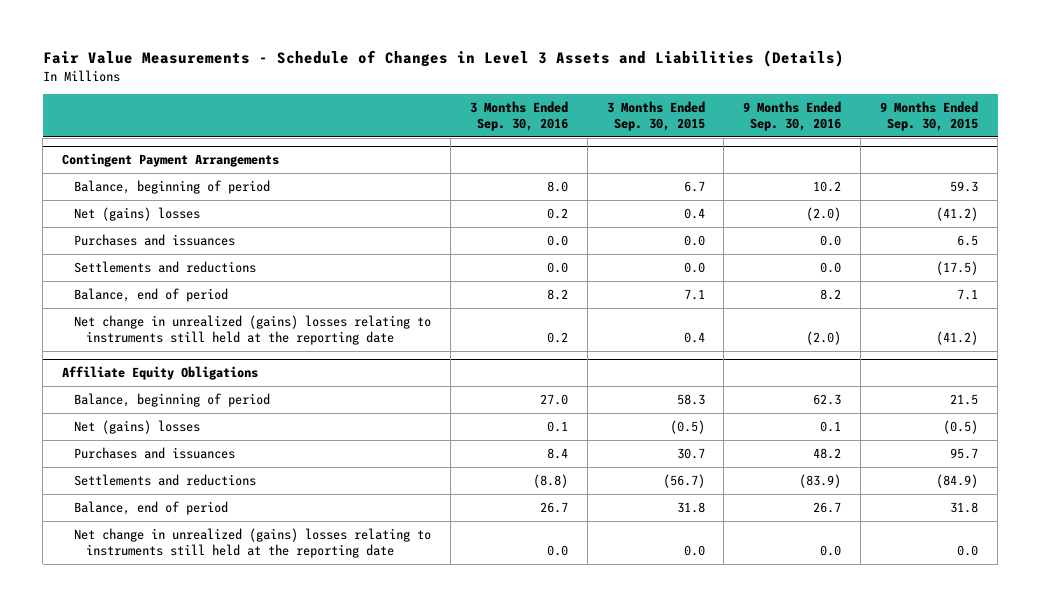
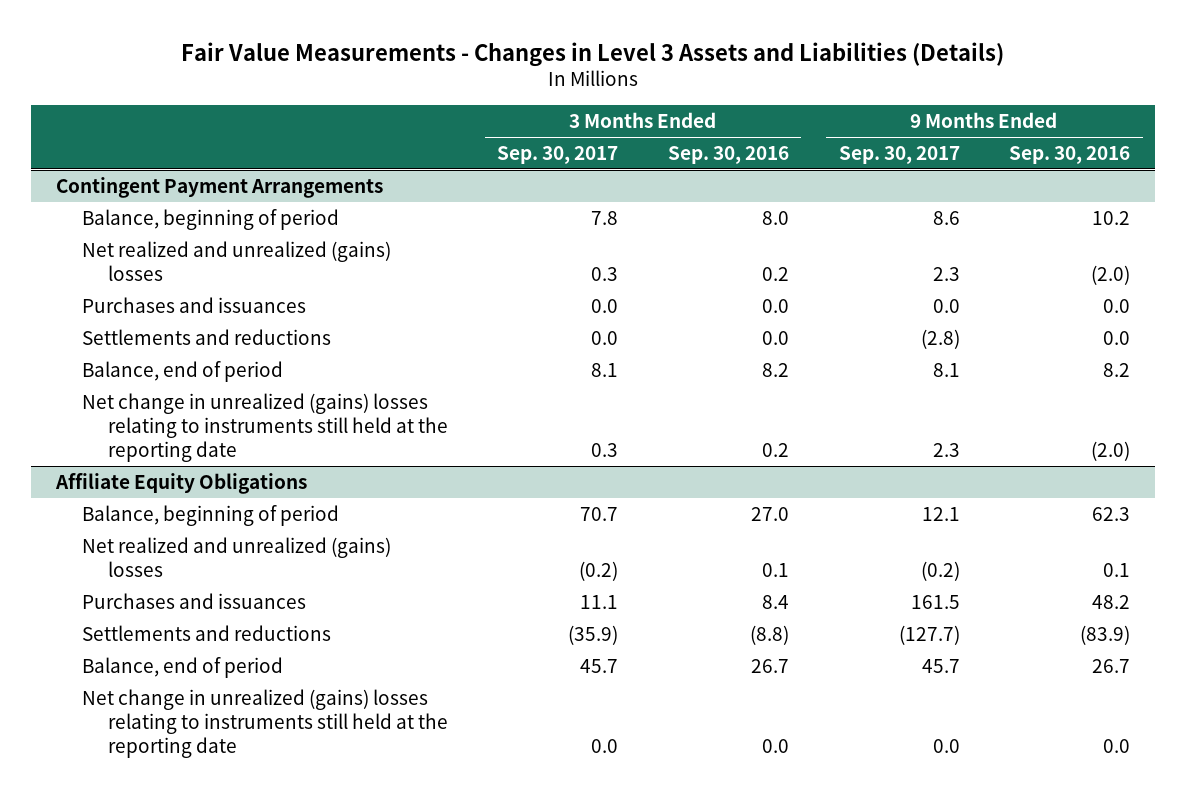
[42,50,844,68] Fair Value Measurements - Schedule of Changes in Level 3 Assets and Liabilities (Details) -> [181,41,1005,67] Fair Value Measurements - Changes in Level 3 Assets and Liabilities (Details)
[606,100,705,131] 3 Months Ended Sep. 30, 2015 -> none
[880,100,979,131] 9 Months Ended Sep. 30, 2015 -> none
none -> [497,145,619,164] Sep. 30, 2017
none -> [838,145,960,164] Sep. 30, 2017
[74,206,201,221] Net (gains) losses -> [81,240,391,281] Net realized and unrealized (gains) losses
[74,419,201,434] Net (gains) losses -> [81,536,391,577] Net realized and unrealized (gains) losses

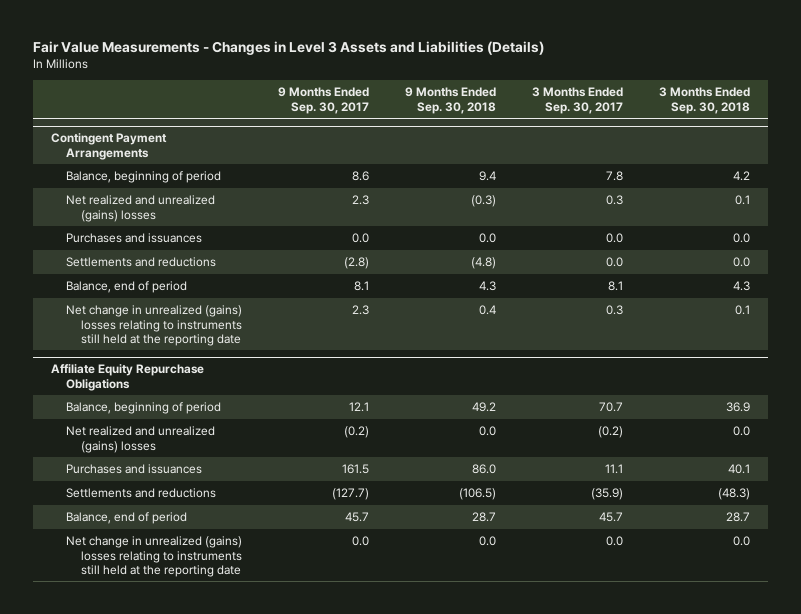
[668,145,790,164] Sep. 30, 2016 -> none
[1009,145,1131,164] Sep. 30, 2016 -> none
none -> [405,87,497,114] 9 Months Ended Sep. 30, 2018
none -> [659,87,751,114] 3 Months Ended Sep. 30, 2018
[54,472,307,494] Affiliate Equity Obligations -> [51,364,205,391] Affiliate Equity Repurchase Obligations

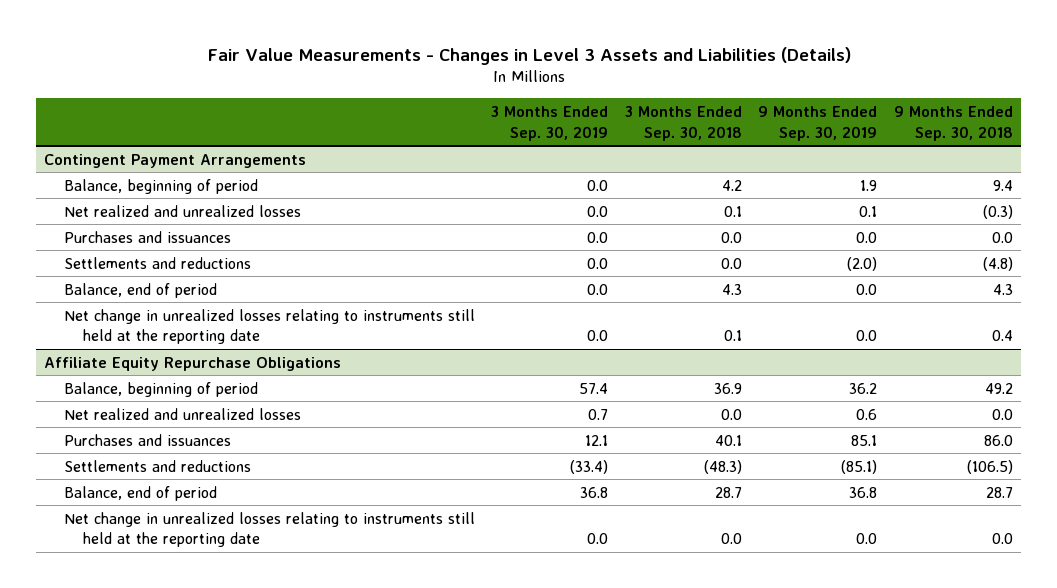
[278,87,370,114] 9 Months Ended Sep. 30, 2017 -> none
[532,87,624,114] 3 Months Ended Sep. 30, 2017 -> none
none -> [491,105,609,141] 3 Months Ended Sep. 30, 2019
none -> [758,105,878,141] 9 Months Ended Sep. 30, 2019
[66,195,216,222] Net realized and unrealized (gains) losses -> [63,204,301,217] Net realized and unrealized losses
[66,305,243,346] Net change in unrealized (gains) losses relating to instruments still held at the reporting date -> [63,308,475,345] Net change in unrealized losses relating to instruments still held at the reporting date
[66,426,216,453] Net realized and unrealized (gains) losses -> [63,407,301,420] Net realized and unrealized losses
[66,536,243,577] Net change in unrealized (gains) losses relating to instruments still held at the reporting date -> [63,511,475,548] Net change in unrealized losses relating to instruments still held at the reporting date

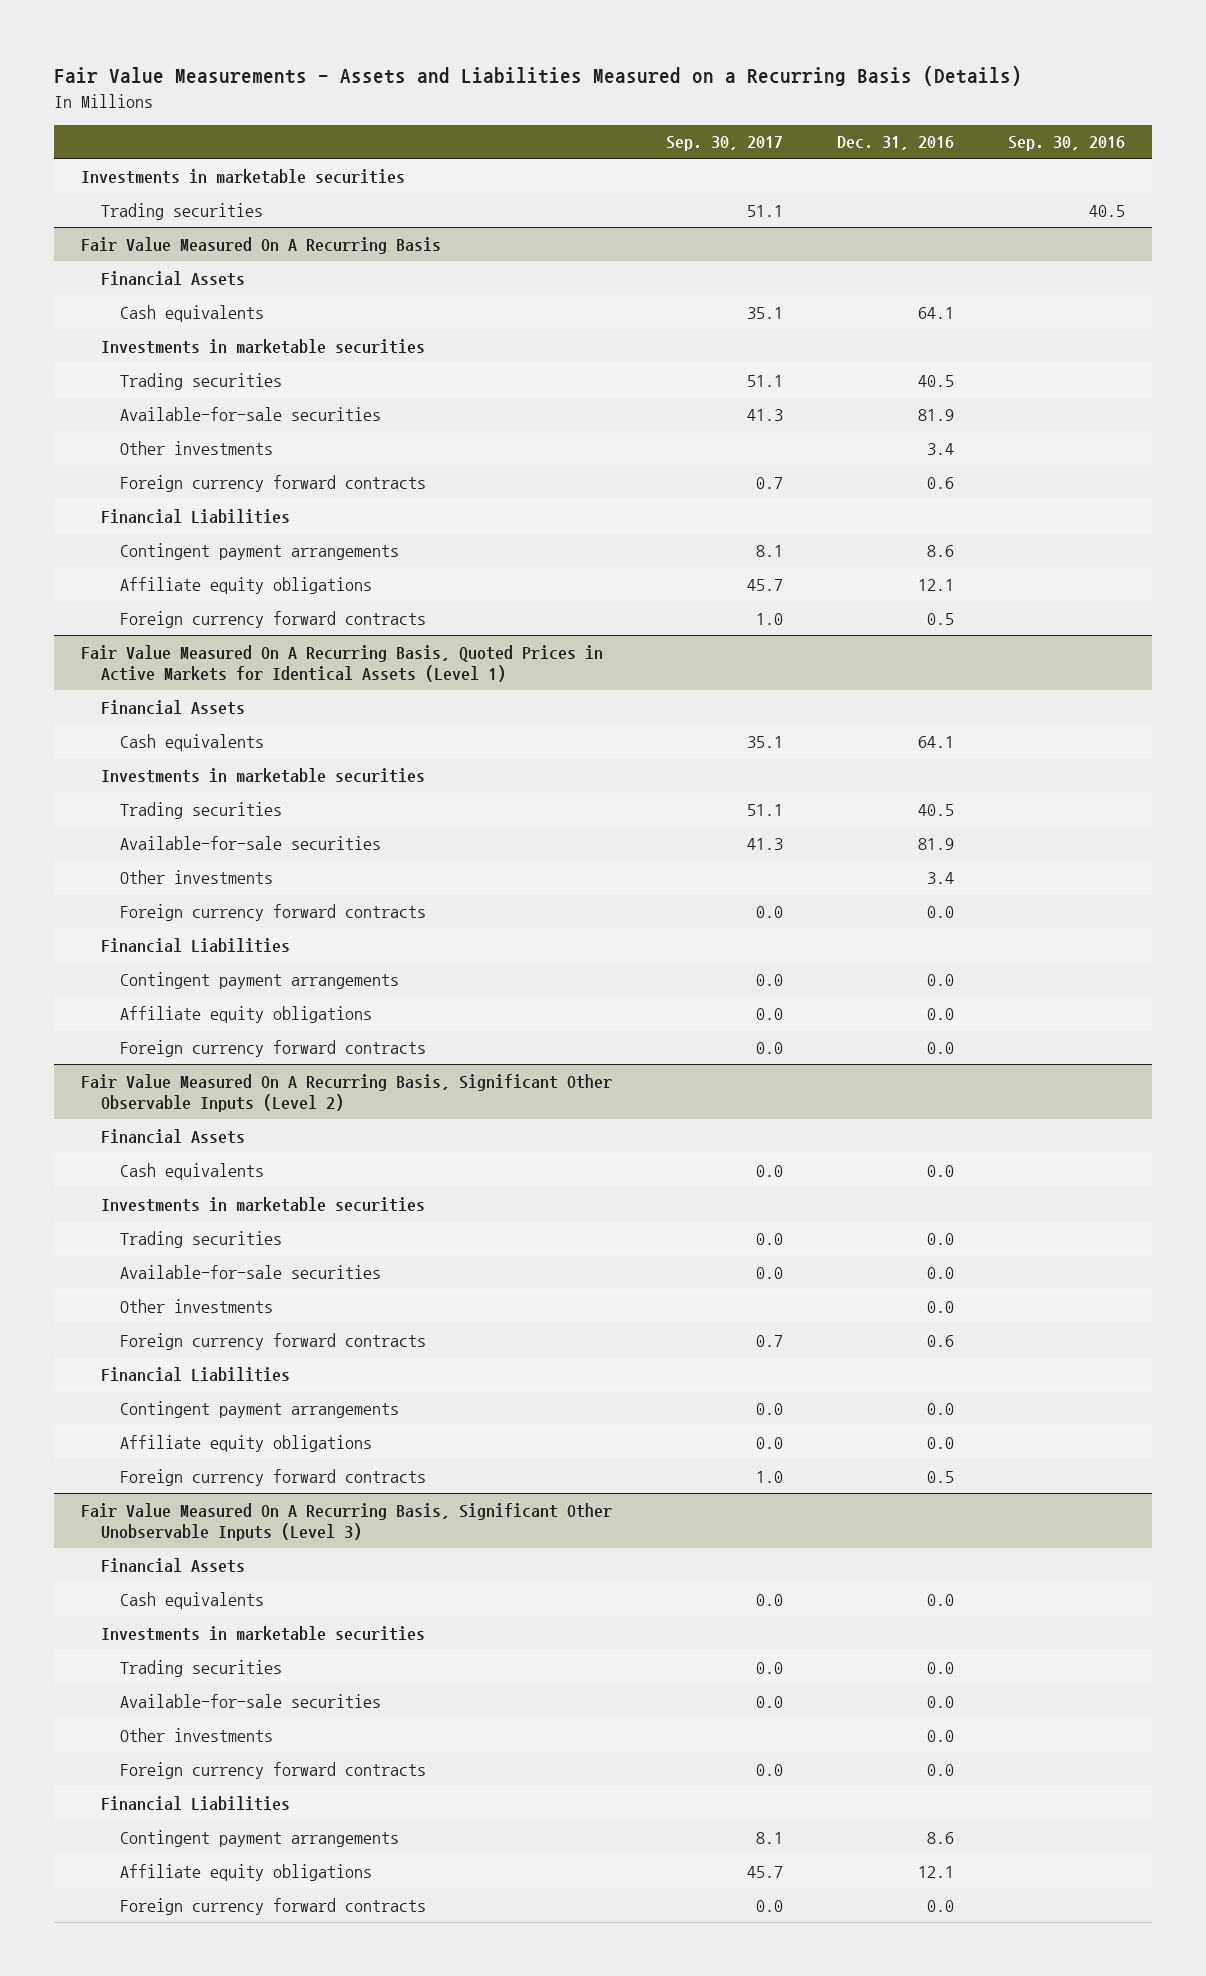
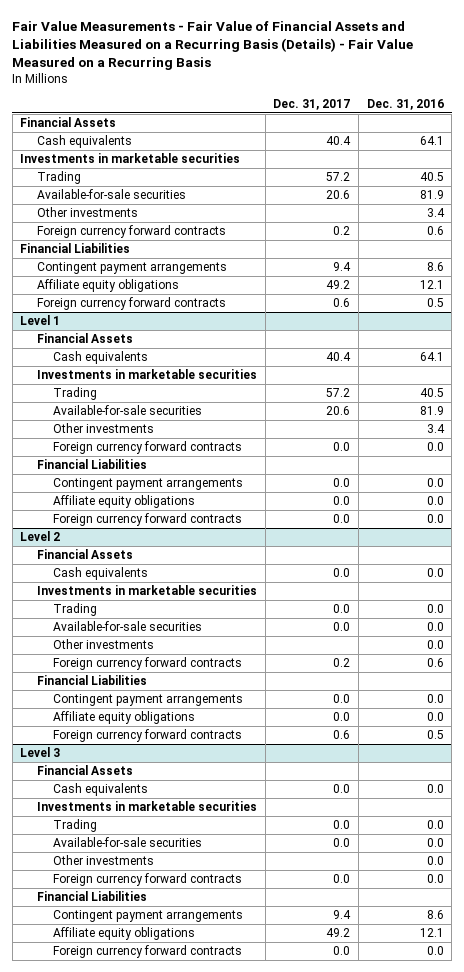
[54,66,1023,87] Fair Value Measurements - Assets and Liabilities Measured on a Recurring Basis (Details) -> [12,20,414,71] Fair Value Measurements - Fair Value of Financial Assets and Liabilities Measured on a Recurring Basis (Details) - Fair Value Measured on a Recurring Basis
[666,136,784,152] Sep. 30, 2017 -> none
[1008,136,1126,152] Sep. 30, 2016 -> none
none -> [273,99,351,111] Dec. 31, 2017
[81,168,406,184] Investments in marketable securities -> none
[100,202,263,220] Trading securities -> none
[81,236,442,254] Fair Value Measured On A Recurring Basis -> none
[120,372,283,390] Trading securities -> [36,171,81,185] Trading
[81,644,604,683] Fair Value Measured On A Recurring Basis, Quoted Prices in Active Markets for Identical Assets (Level 1) -> none
none -> [20,315,61,326] Level 1
[120,801,283,819] Trading securities -> [53,387,98,401] Trading
[81,1073,613,1113] Fair Value Measured On A Recurring Basis, Significant Other Observable Inputs (Level 2) -> none
none -> [20,531,61,542] Level 2
[120,1230,283,1248] Trading securities -> [53,603,98,617] Trading
[81,1502,613,1542] Fair Value Measured On A Recurring Basis, Significant Other Unobservable Inputs (Level 3) -> none
none -> [20,747,61,758] Level 3
[120,1659,283,1677] Trading securities -> [53,819,98,833] Trading

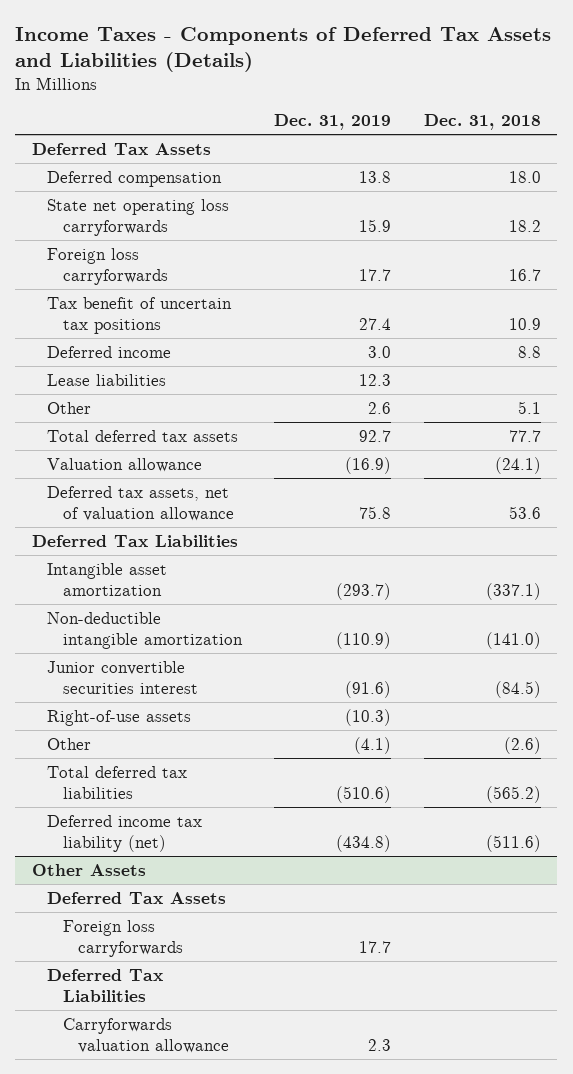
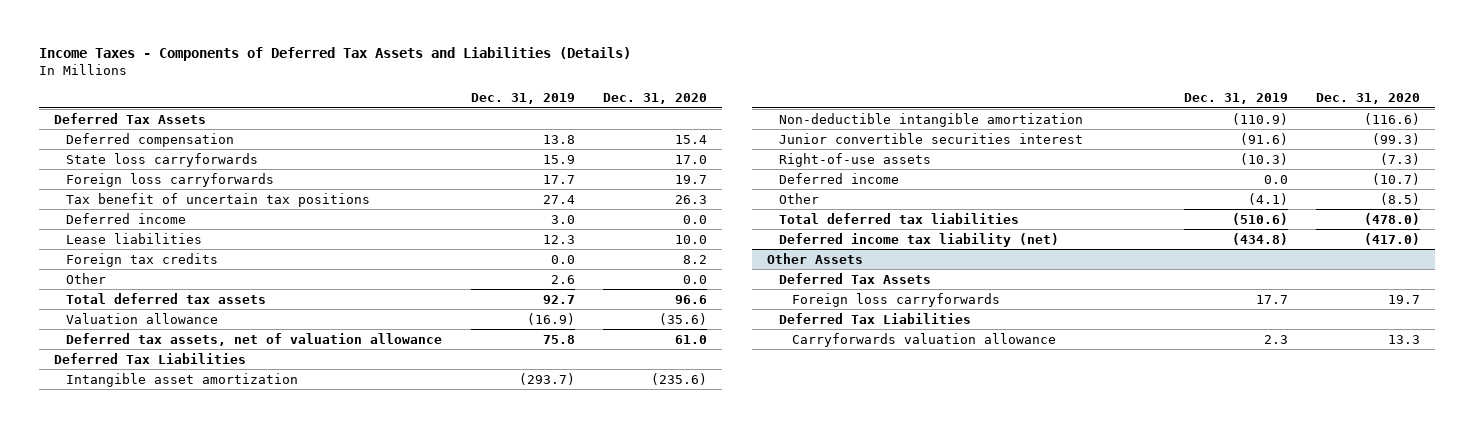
[423,114,541,131] Dec. 31, 2018 -> none
none -> [603,92,708,104] Dec. 31, 2020
[47,198,230,236] State net operating loss carryforwards -> [66,152,259,167] State loss carryforwards
none -> [66,252,219,267] Foreign tax credits
none -> [779,172,900,184] Deferred income

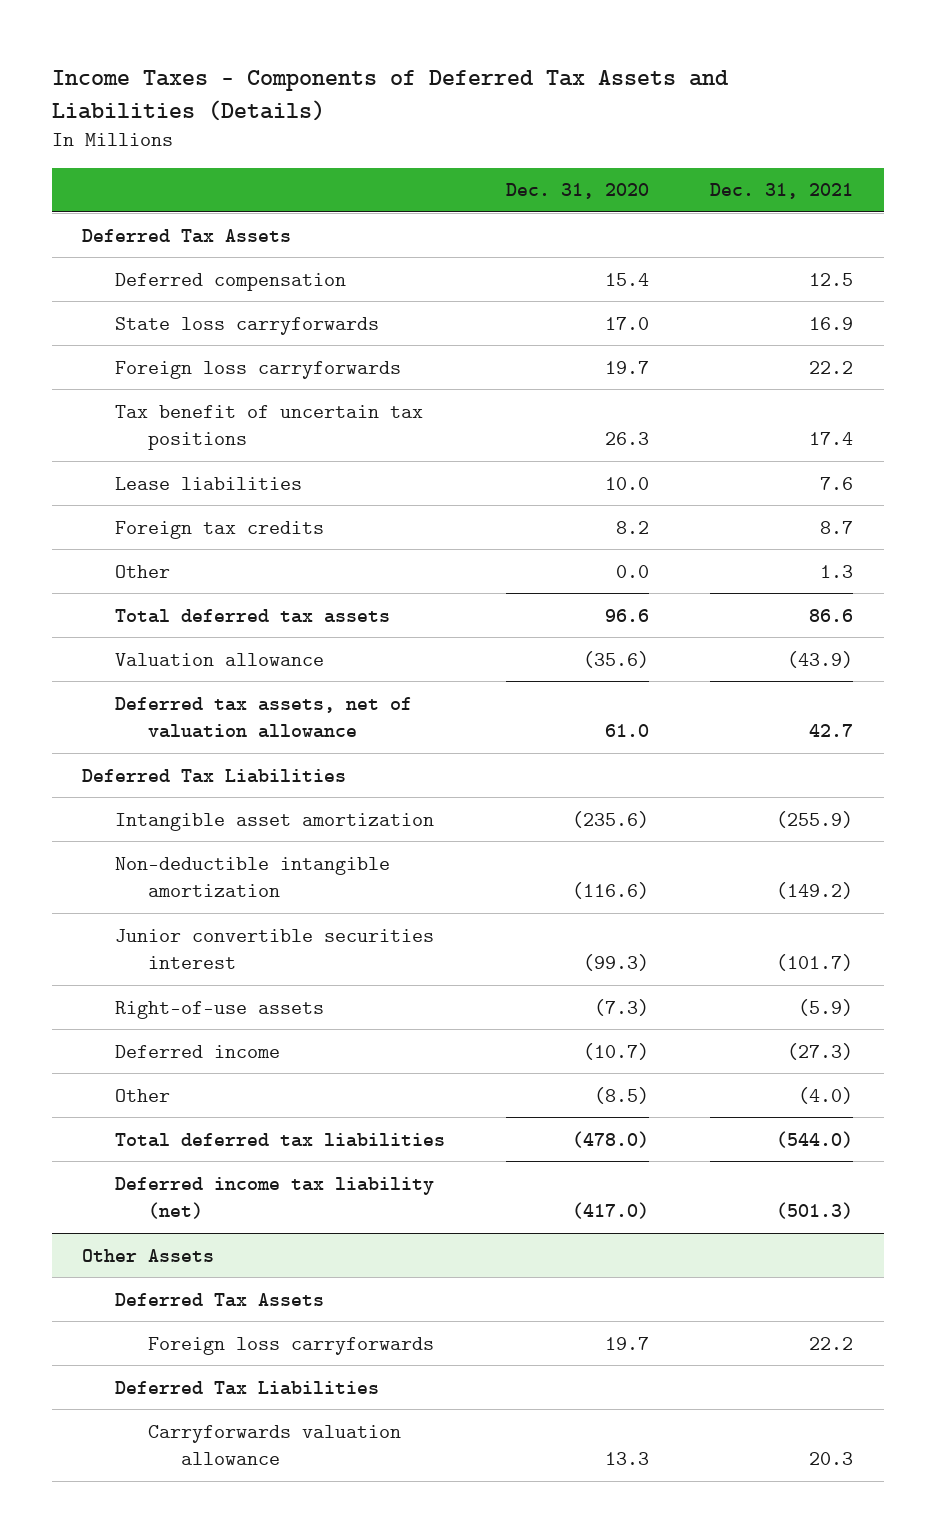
[470,92,575,104] Dec. 31, 2019 -> none
none -> [710,183,854,200] Dec. 31, 2021
[66,212,187,224] Deferred income -> none

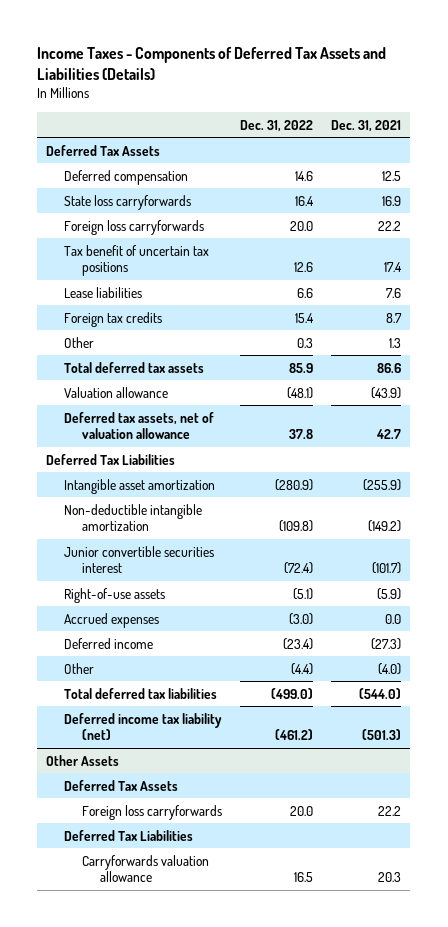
[506,183,650,200] Dec. 31, 2020 -> none
none -> [240,119,314,132] Dec. 31, 2022
none -> [64,612,160,628] Accrued expenses

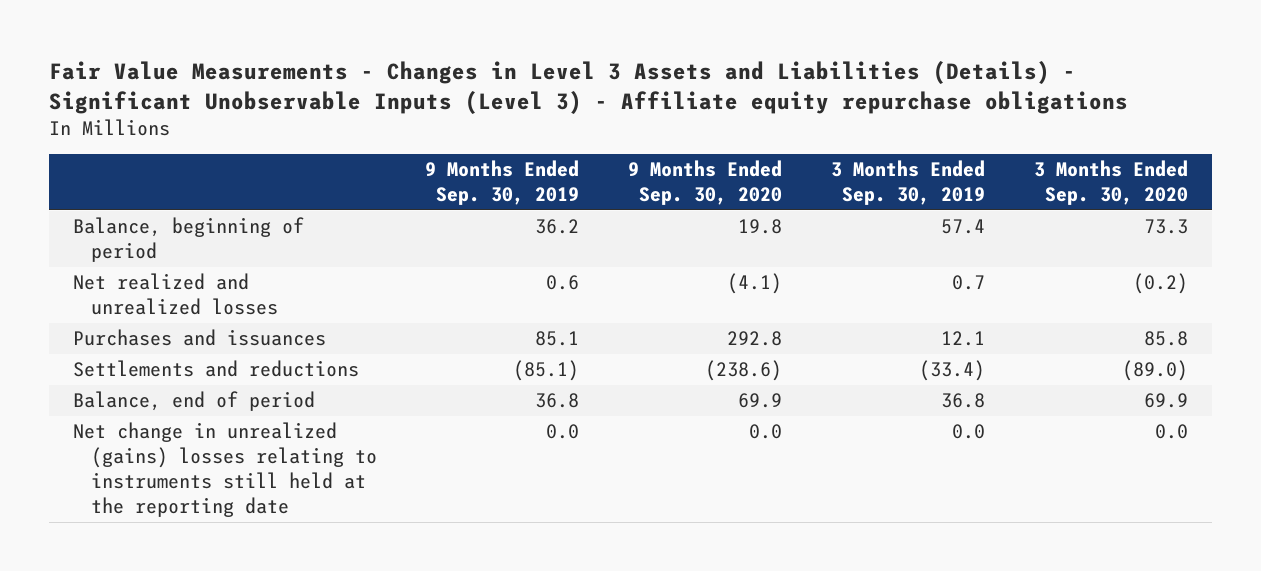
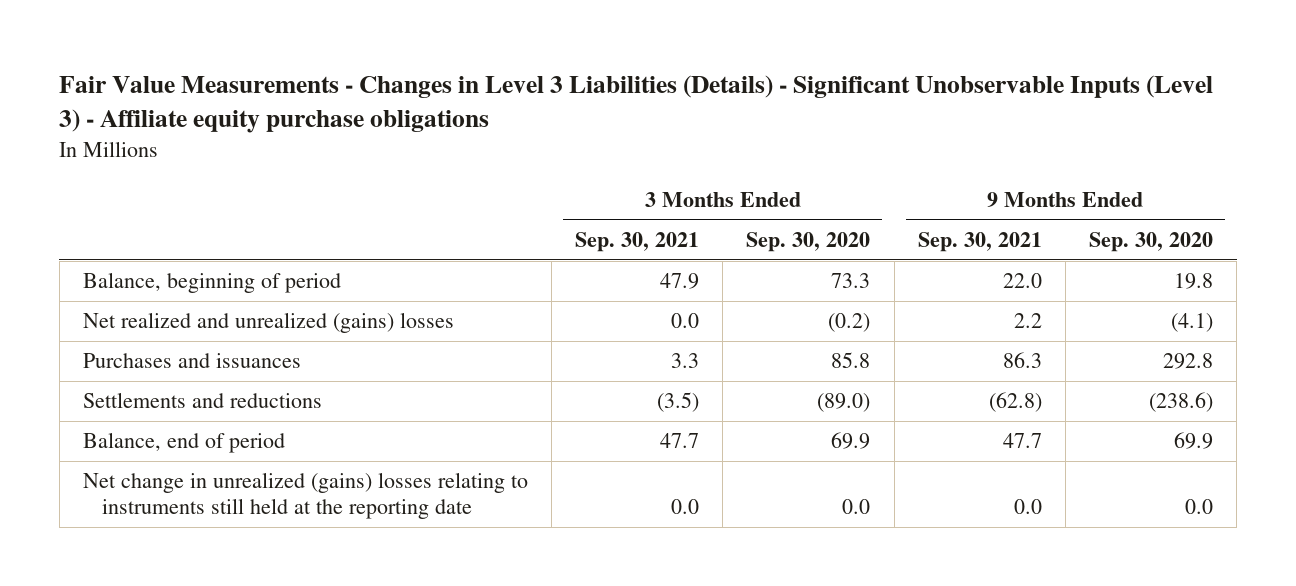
[48,60,1128,114] Fair Value Measurements - Changes in Level 3 Assets and Liabilities (Details) - Significant Unobservable Inputs (Level 3) - Affiliate equity repurchase obligations -> [59,75,1214,134] Fair Value Measurements - Changes in Level 3 Liabilities (Details) - Significant Unobservable Inputs (Level 3) - Affiliate equity purchase obligations
[425,160,580,206] 9 Months Ended Sep. 30, 2019 -> none
[830,160,985,206] 3 Months Ended Sep. 30, 2019 -> none
none -> [575,231,700,252] Sep. 30, 2021
none -> [917,231,1042,252] Sep. 30, 2021
[73,273,278,316] Net realized and unrealized losses -> [82,312,454,334] Net realized and unrealized (gains) losses

